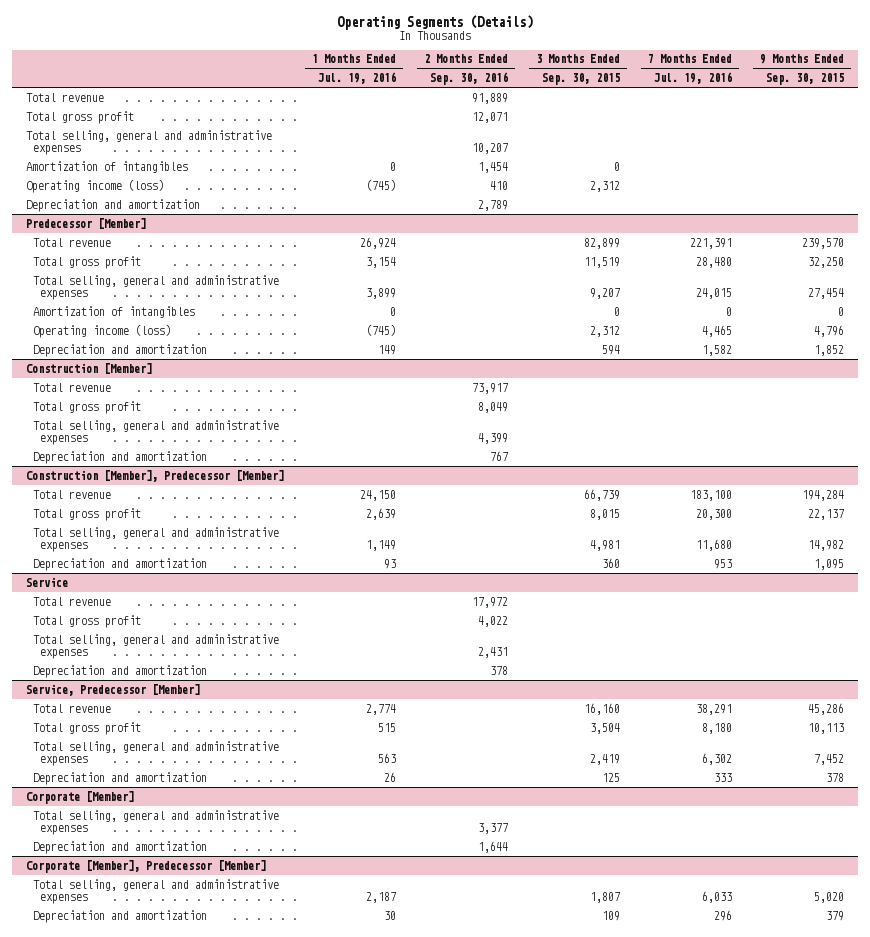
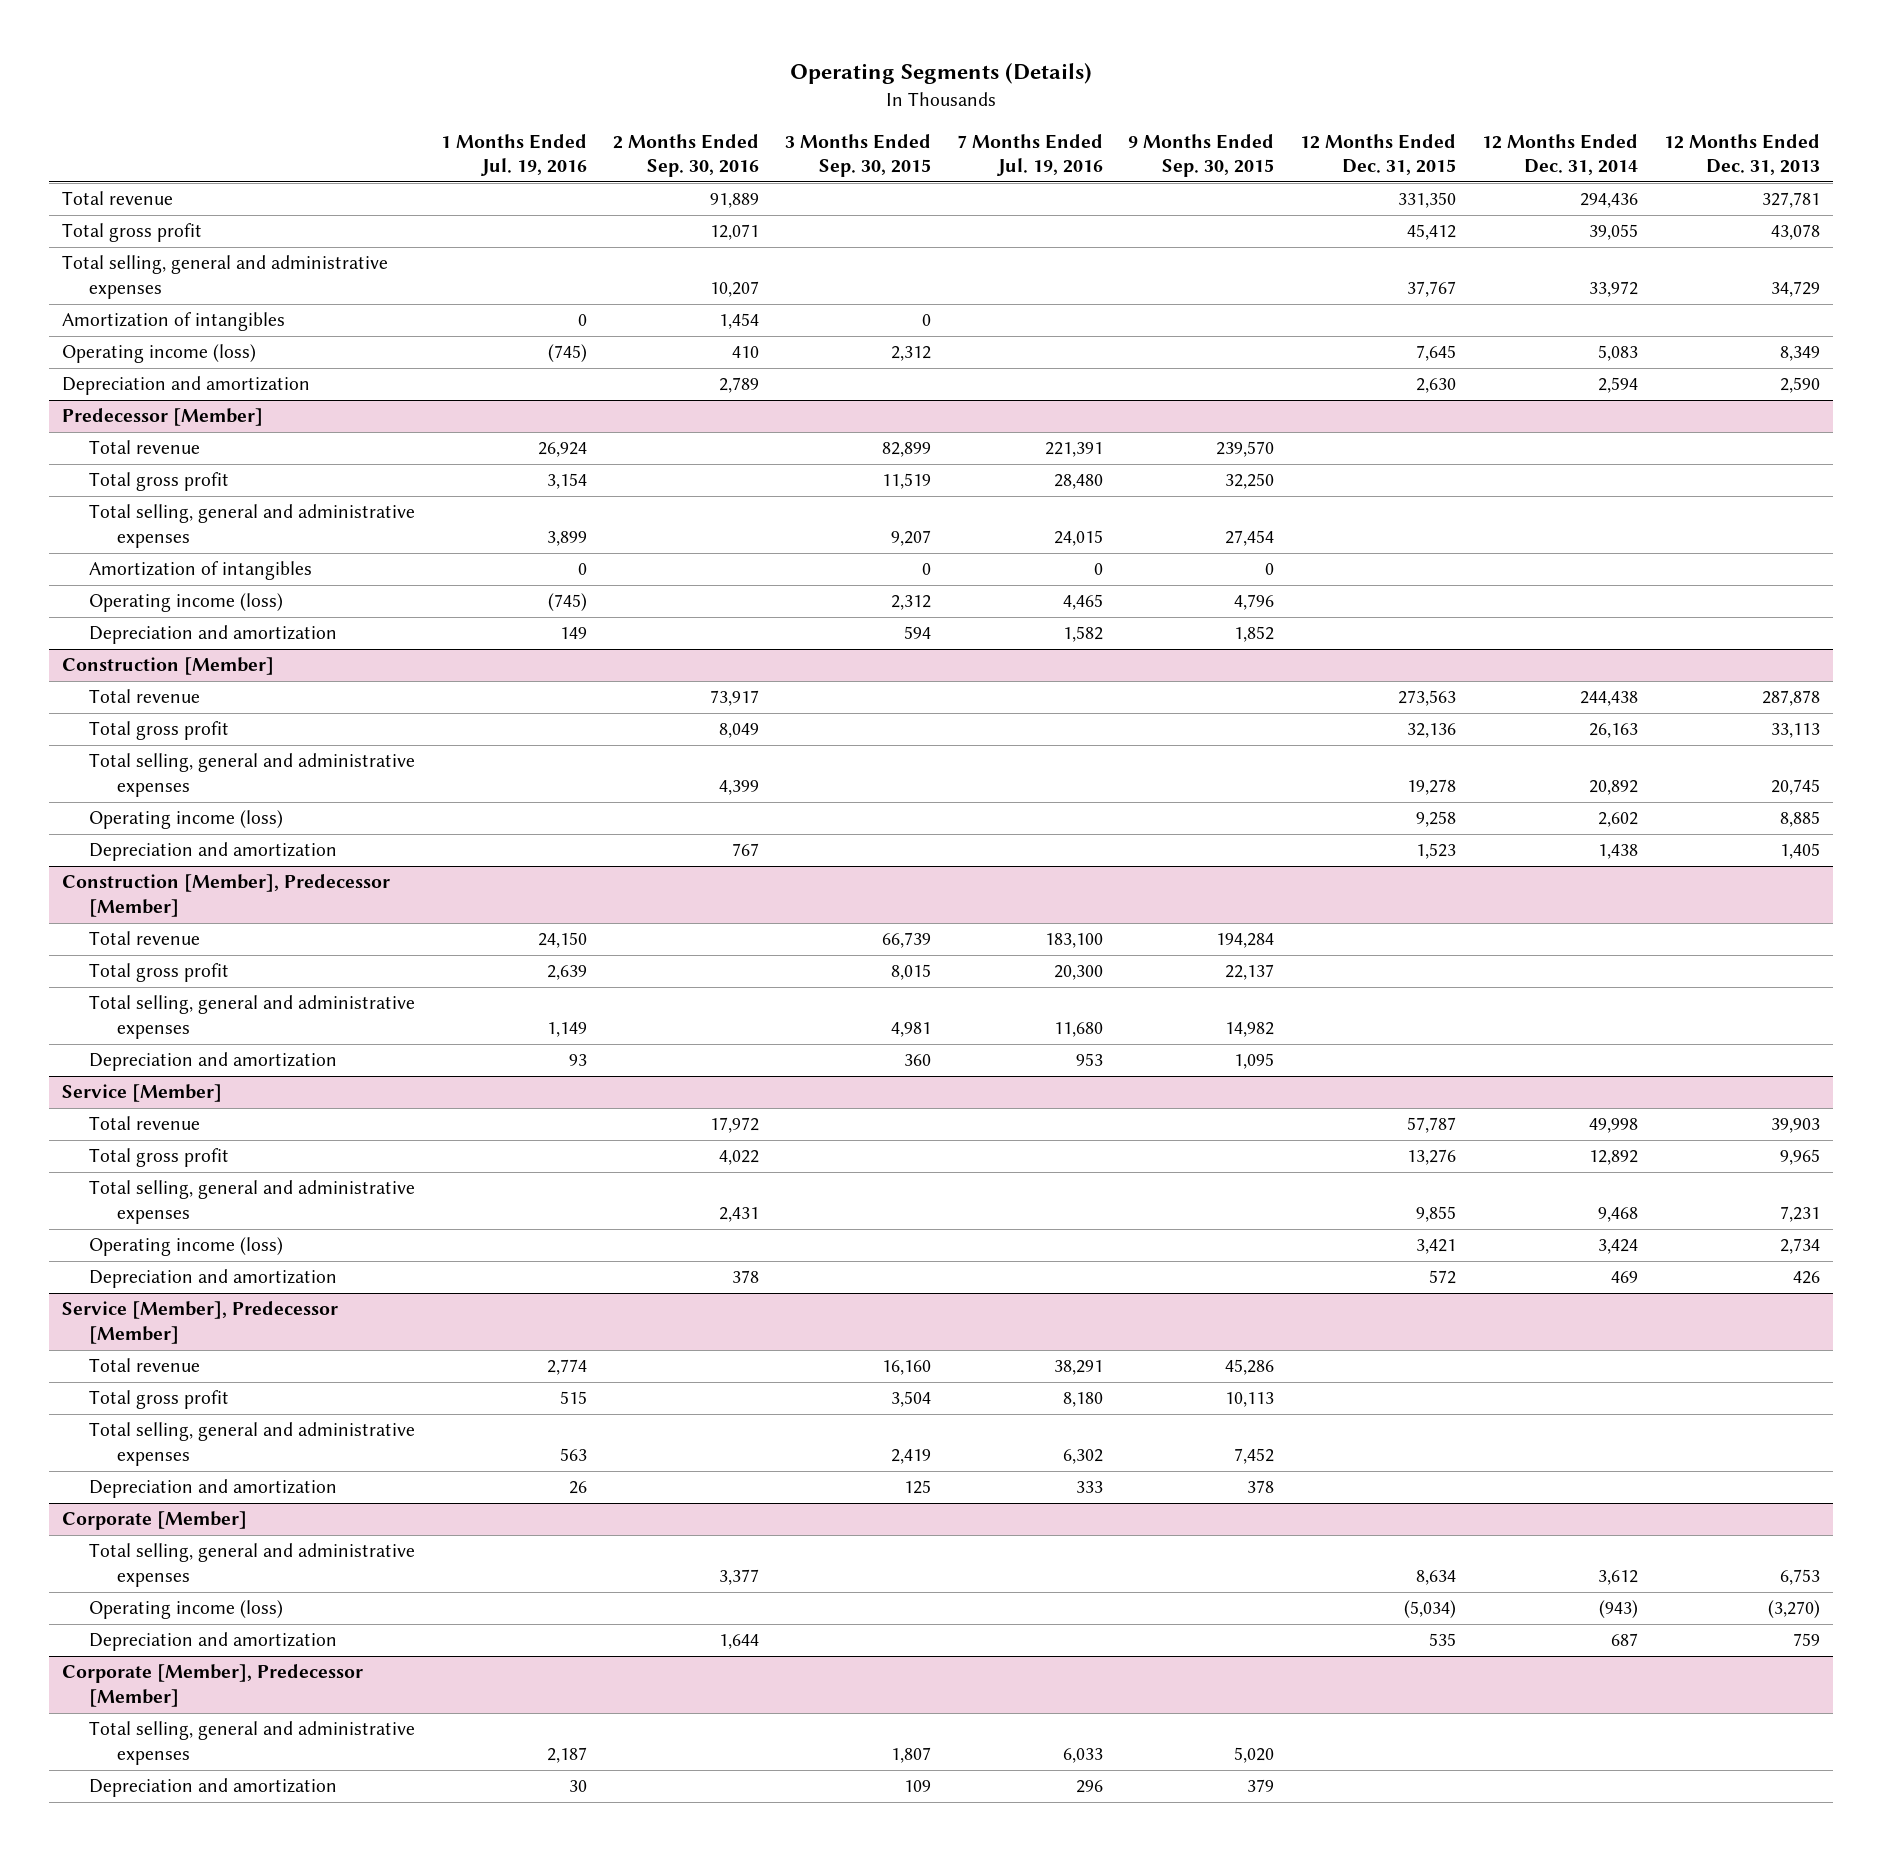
none -> [1300,133,1457,176] 12 Months Ended Dec. 31, 2015
none -> [1482,133,1639,176] 12 Months Ended Dec. 31, 2014
none -> [1664,133,1821,176] 12 Months Ended Dec. 31, 2013
none -> [89,810,284,830] Operating income (loss)
[26,576,69,587] Service -> [61,1084,222,1103] Service [Member]
none -> [89,1237,284,1257] Operating income (loss)
[26,683,201,696] Service, Predecessor [Member] -> [61,1301,338,1345] Service [Member], Predecessor [Member]
none -> [89,1600,284,1620] Operating income (loss)

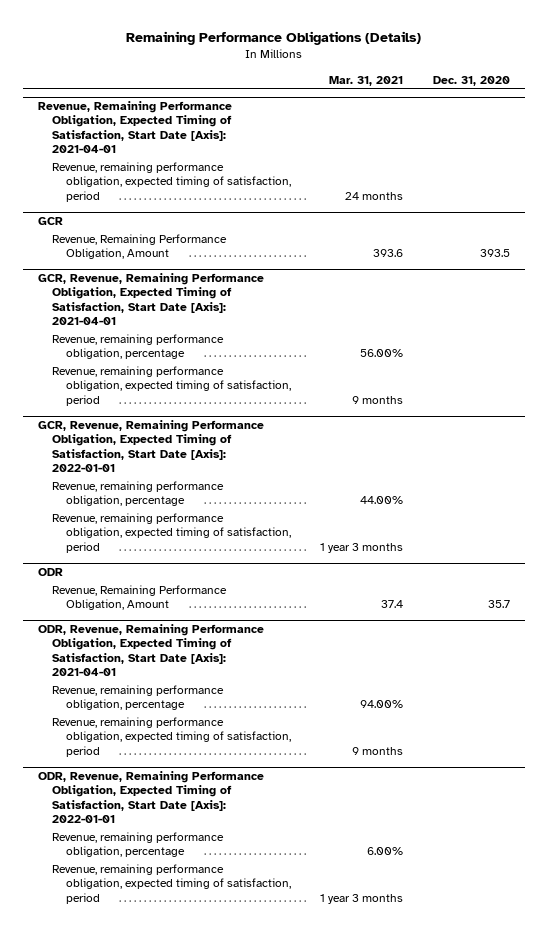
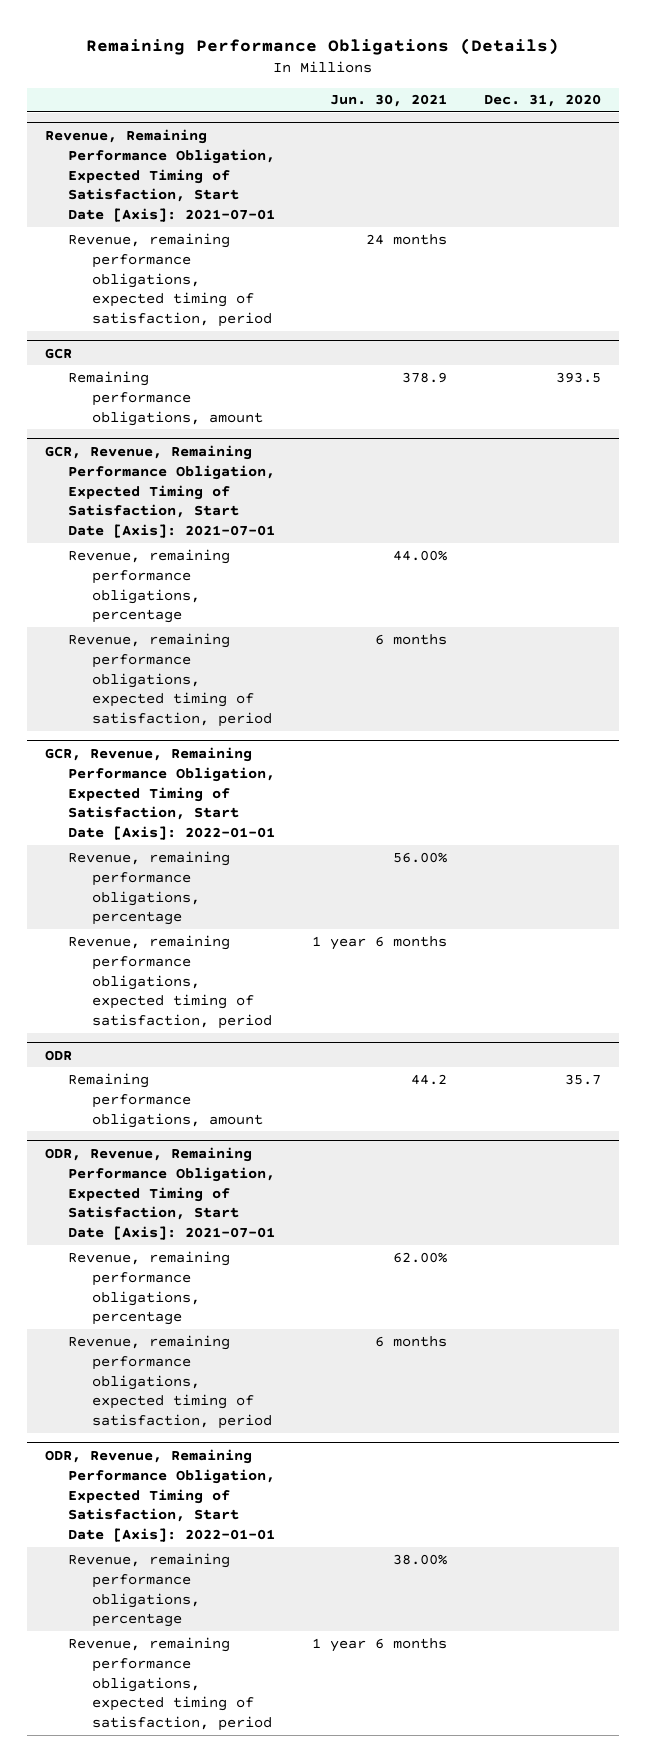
[329,75,404,86] Mar. 31, 2021 -> none
none -> [330,94,448,108] Jun. 30, 2021
[37,101,232,153] Revenue, Remaining Performance Obligation, Expected Timing of Satisfaction, Start Date [Axis]: 2021-04-01 -> none
[51,162,291,202] Revenue, remaining performance obligation, expected timing of satisfaction, period -> none
none -> [45,128,276,223] Revenue, Remaining Performance Obligation, Expected Timing of Satisfaction, Start Date [Axis]: 2021-07-01
none -> [68,232,272,328] Revenue, remaining performance obligations, expected timing of satisfaction, period
[51,234,227,260] Revenue, Remaining Performance Obligation, Amount -> [68,370,263,426] Remaining performance obligations, amount
[37,273,264,325] GCR, Revenue, Remaining Performance Obligation, Expected Timing of Satisfaction, Start Date [Axis]: 2021-04-01 -> [45,444,276,539] GCR, Revenue, Remaining Performance Obligation, Expected Timing of Satisfaction, Start Date [Axis]: 2021-07-01
[51,334,224,360] Revenue, remaining performance obligation, percentage -> [68,548,231,624] Revenue, remaining performance obligations, percentage
[51,366,291,406] Revenue, remaining performance obligation, expected timing of satisfaction, period -> [68,632,272,728] Revenue, remaining performance obligations, expected timing of satisfaction, period
[51,481,224,507] Revenue, remaining performance obligation, percentage -> [68,850,231,926] Revenue, remaining performance obligations, percentage
[51,513,291,553] Revenue, remaining performance obligation, expected timing of satisfaction, period -> [68,934,272,1030] Revenue, remaining performance obligations, expected timing of satisfaction, period
[51,585,227,611] Revenue, Remaining Performance Obligation, Amount -> [68,1072,263,1128] Remaining performance obligations, amount
[37,624,264,676] ODR, Revenue, Remaining Performance Obligation, Expected Timing of Satisfaction, Start Date [Axis]: 2021-04-01 -> [45,1146,276,1241] ODR, Revenue, Remaining Performance Obligation, Expected Timing of Satisfaction, Start Date [Axis]: 2021-07-01
[51,685,224,711] Revenue, remaining performance obligation, percentage -> [68,1250,231,1326] Revenue, remaining performance obligations, percentage
[51,717,291,757] Revenue, remaining performance obligation, expected timing of satisfaction, period -> [68,1334,272,1430] Revenue, remaining performance obligations, expected timing of satisfaction, period
[51,832,224,858] Revenue, remaining performance obligation, percentage -> [68,1552,231,1628] Revenue, remaining performance obligations, percentage
[51,864,291,904] Revenue, remaining performance obligation, expected timing of satisfaction, period -> [68,1636,272,1732] Revenue, remaining performance obligations, expected timing of satisfaction, period

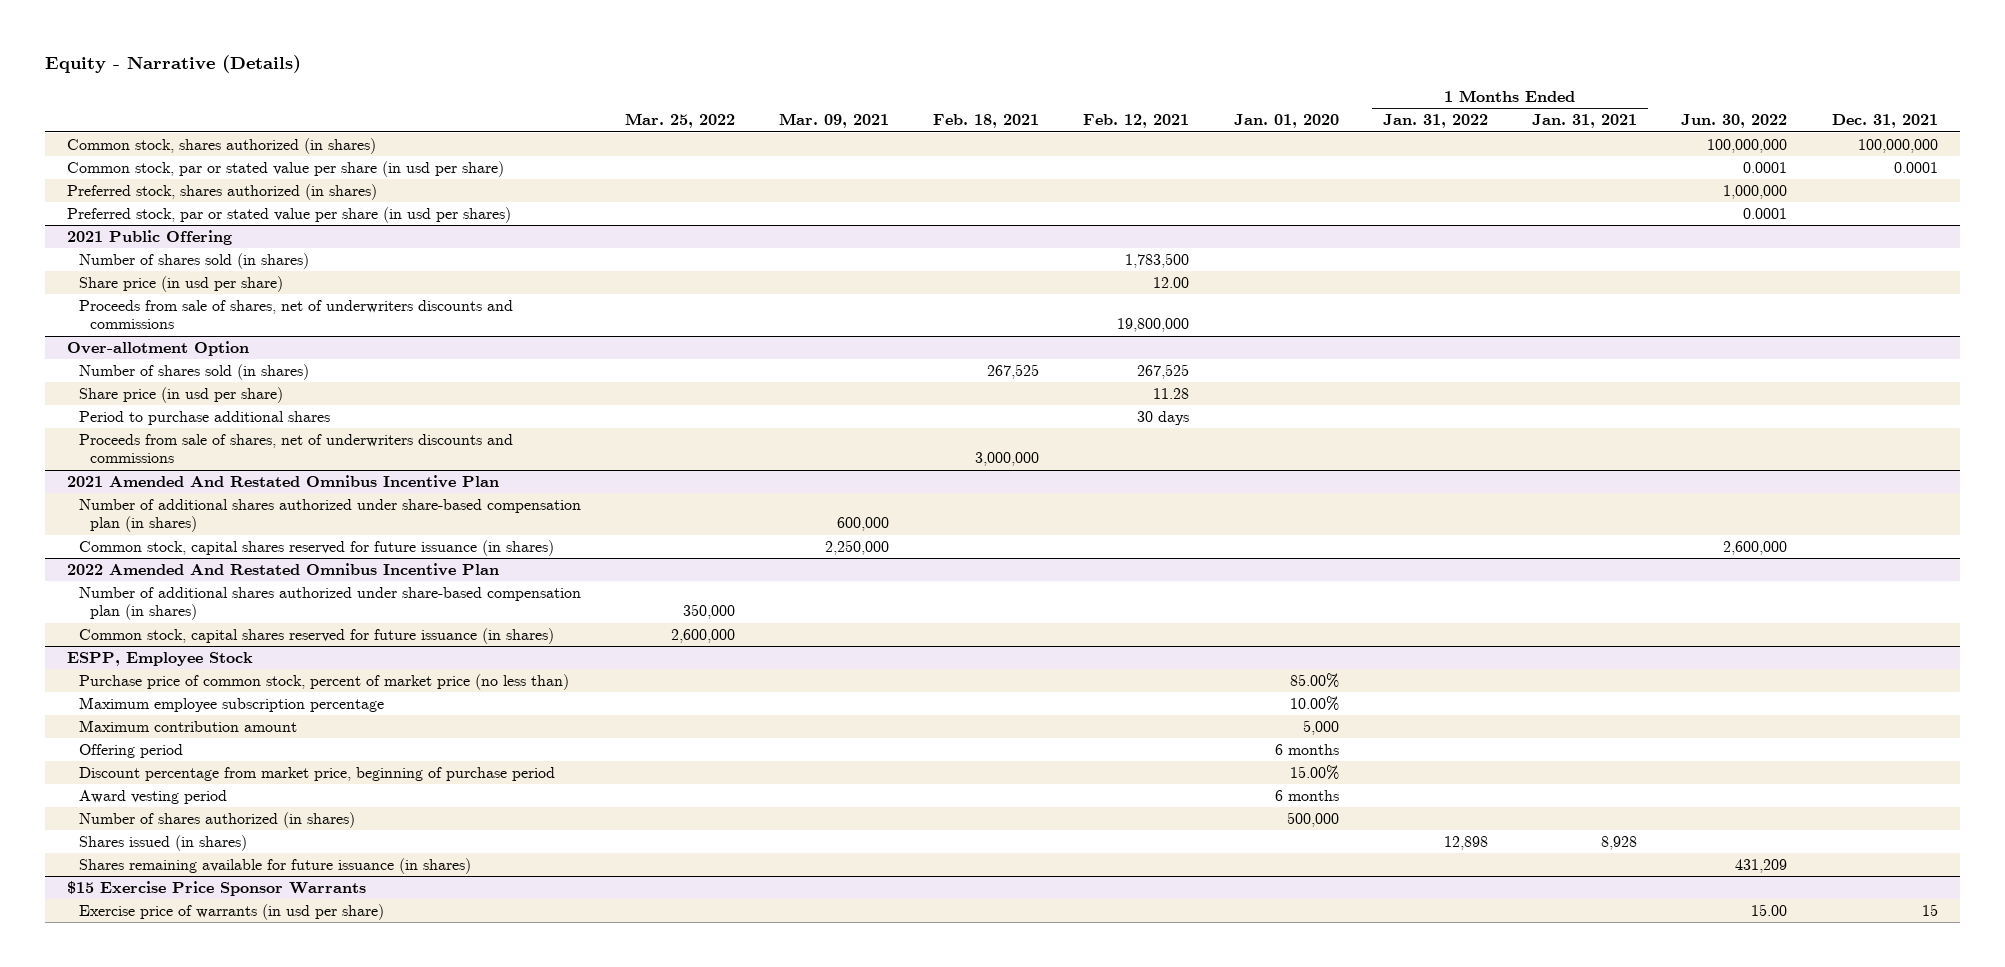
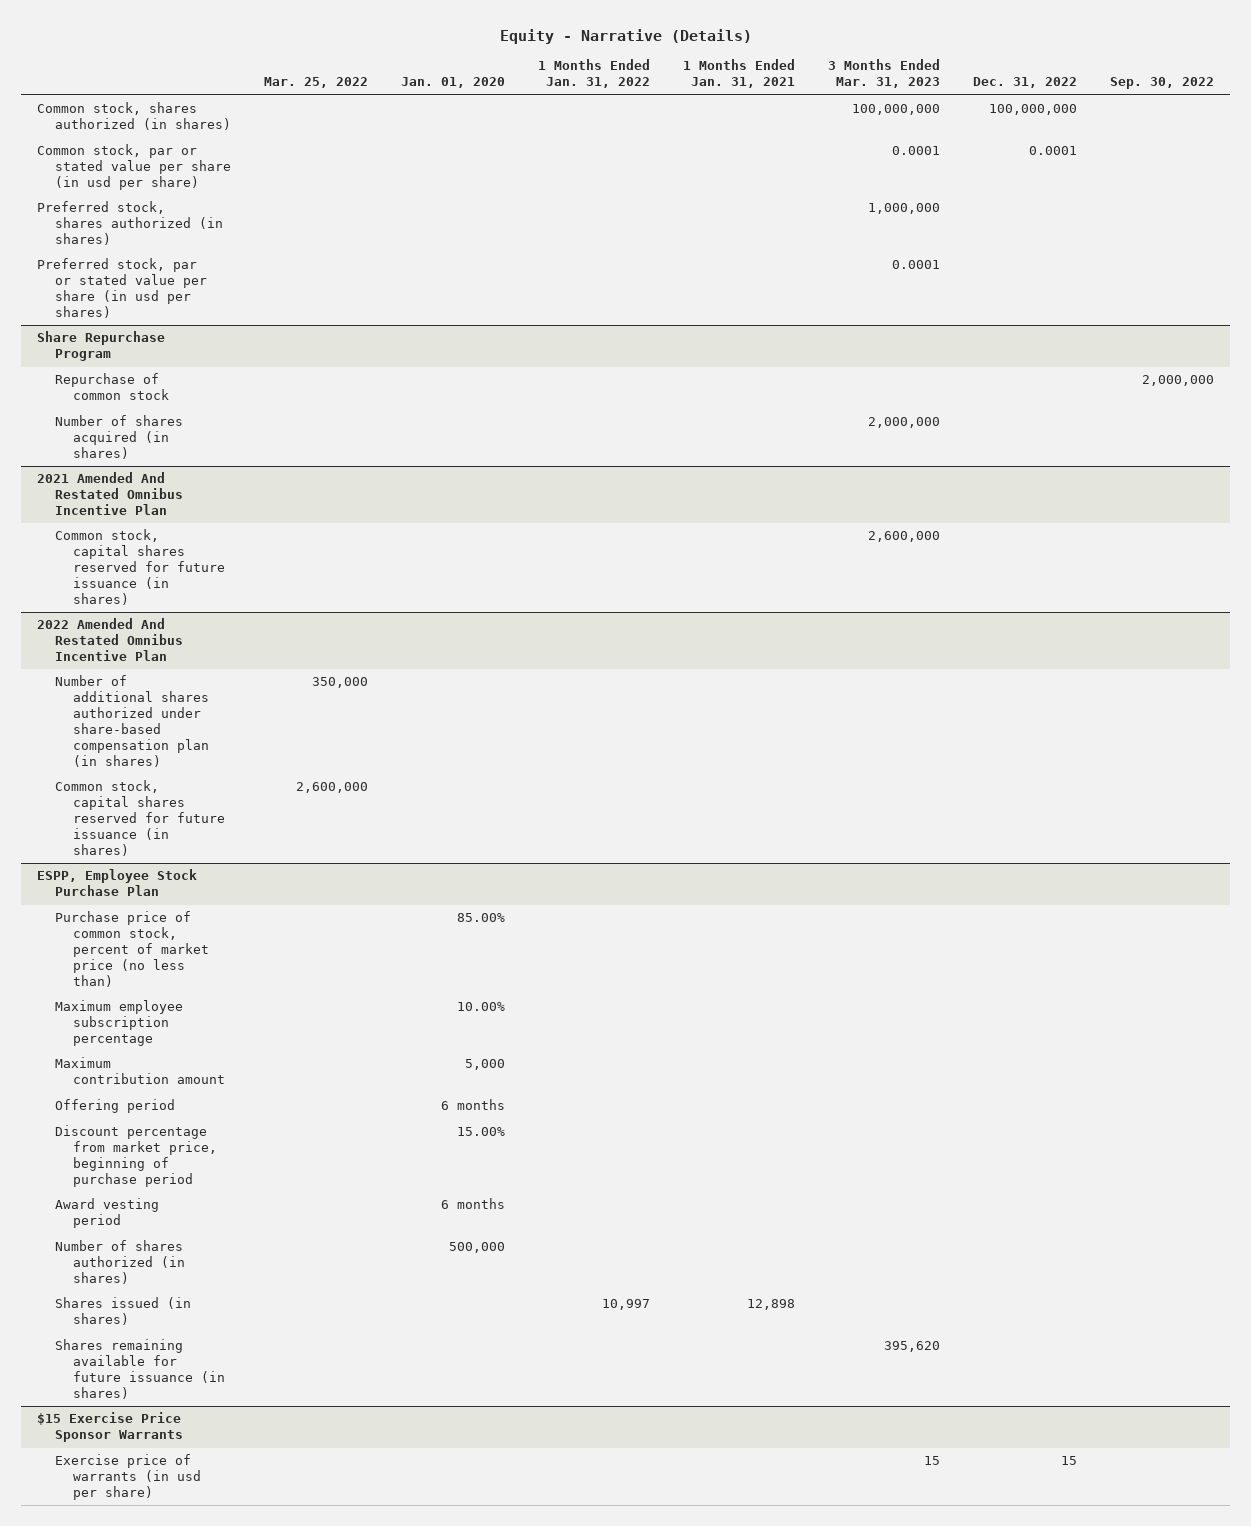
[778,113,889,129] Mar. 09, 2021 -> none
[933,114,1040,129] Feb. 18, 2021 -> none
[1083,114,1190,129] Feb. 12, 2021 -> none
[1681,114,1788,129] Jun. 30, 2022 -> none
[1831,114,1938,129] Dec. 31, 2021 -> none
none -> [827,59,940,89] 3 Months Ended Mar. 31, 2023
none -> [972,77,1077,89] Dec. 31, 2022
none -> [1109,77,1214,90] Sep. 30, 2022
[67,230,233,246] 2021 Public Offering -> none
[78,253,309,270] Number of shares sold (in shares) -> none
[78,276,283,293] Share price (in usd per share) -> none
[78,300,513,330] Proceeds from sale of shares, net of underwriters discounts and commissions -> none
[67,341,250,357] Over-allotment Option -> none
[78,364,309,381] Number of shares sold (in shares) -> none
[78,387,283,404] Share price (in usd per share) -> none
[78,411,330,426] Period to purchase additional shares -> none
[78,434,513,464] Proceeds from sale of shares, net of underwriters discounts and commissions -> none
none -> [37,331,166,362] Share Repurchase Program
none -> [55,373,170,401] Repurchase of common stock
none -> [55,415,184,460] Number of shares acquired (in shares)
[78,499,581,533] Number of additional shares authorized under share-based compensation plan (in shares) -> none
[67,652,254,667] ESPP, Employee Stock -> [37,869,198,897] ESPP, Employee Stock Purchase Plan
[1443,836,1488,851] 12,898 -> [602,1299,651,1311] 10,997
[1601,836,1638,851] 8,928 -> [746,1299,795,1311] 12,898

